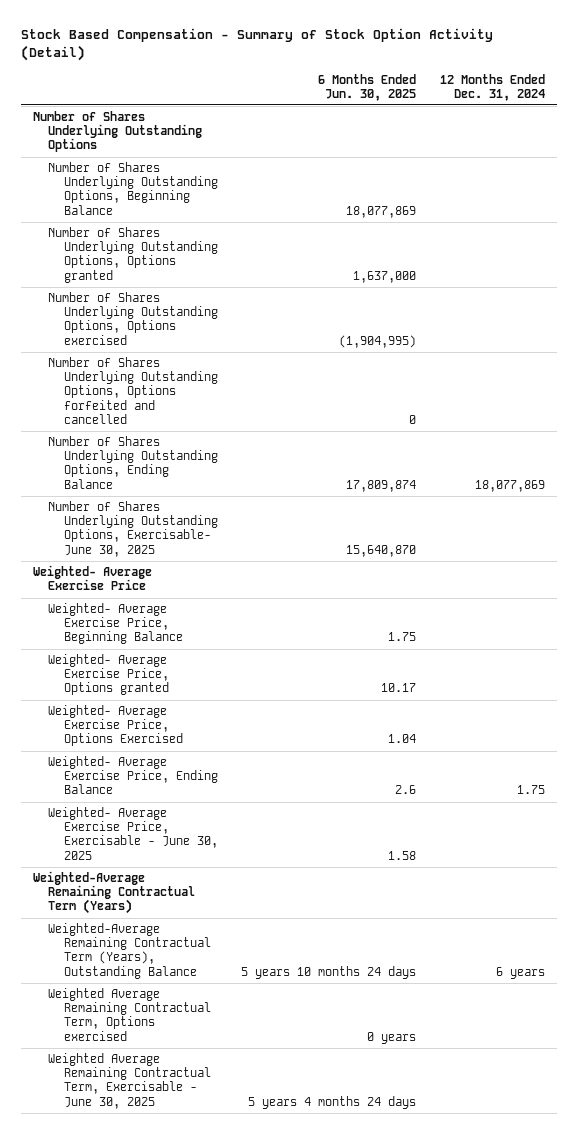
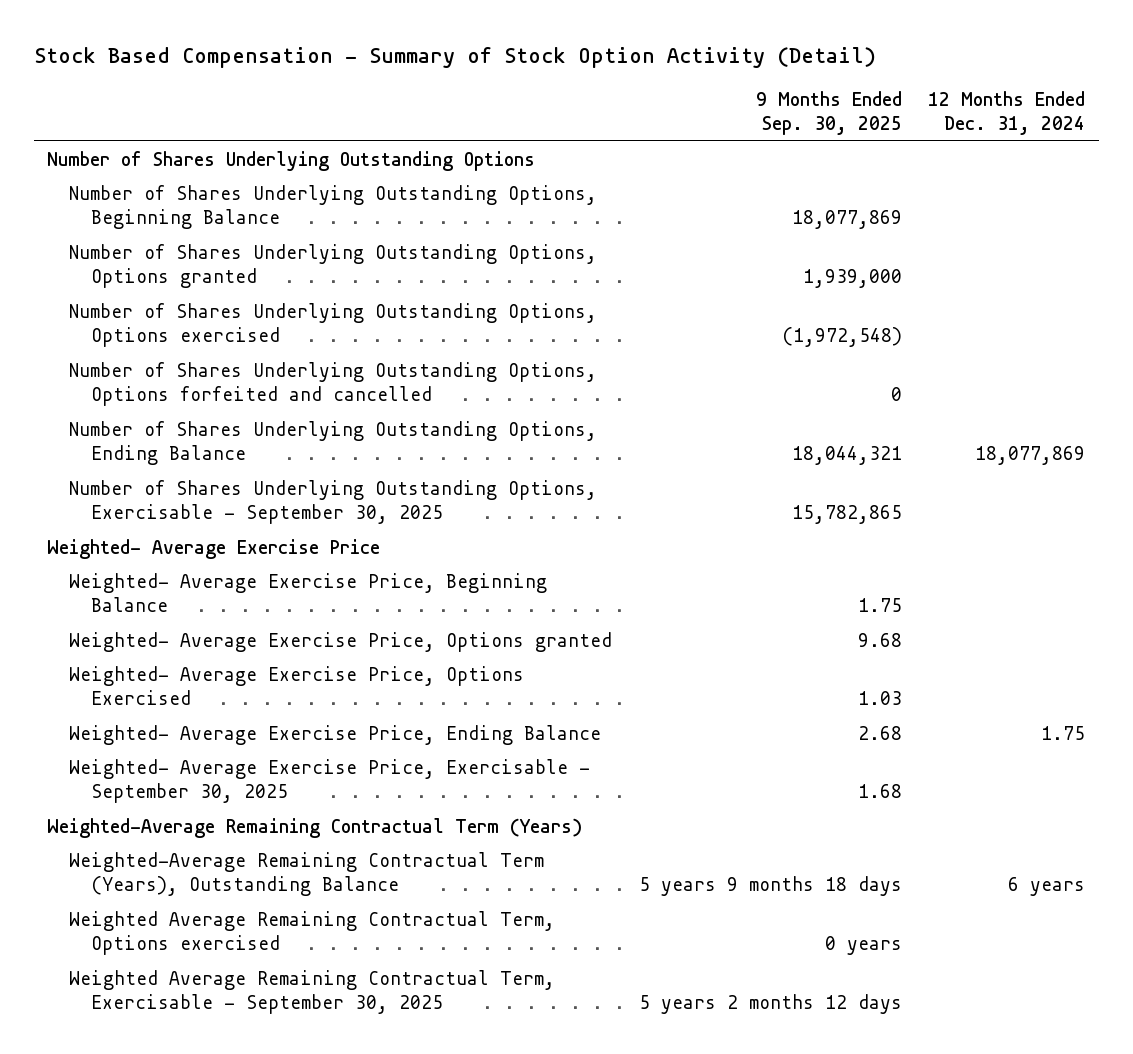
[318,73,417,101] 6 Months Ended Jun. 30, 2025 -> none
none -> [755,91,902,136] 9 Months Ended Sep. 30, 2025
[48,501,218,557] Number of Shares Underlying Outstanding Options, Exercisable- June 30, 2025 -> [69,479,598,524] Number of Shares Underlying Outstanding Options, Exercisable - September 30, 2025
[48,807,218,860] Weighted- Average Exercise Price, Exercisable - June 30, 2025 -> [69,758,591,803] Weighted- Average Exercise Price, Exercisable - September 30, 2025
[48,1053,211,1109] Weighted Average Remaining Contractual Term, Exercisable - June 30, 2025 -> [69,969,556,1014] Weighted Average Remaining Contractual Term, Exercisable - September 30, 2025

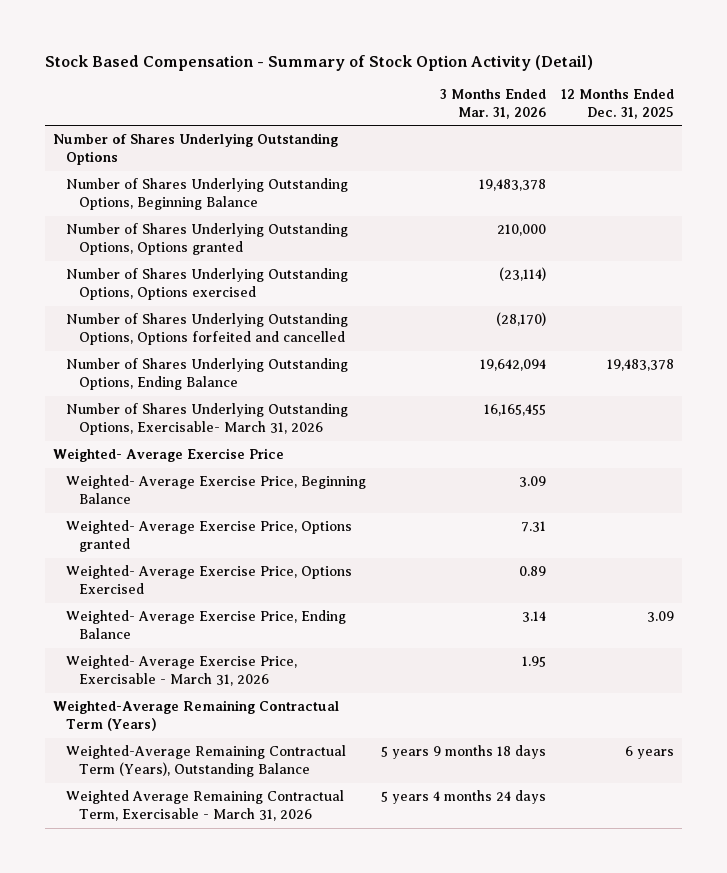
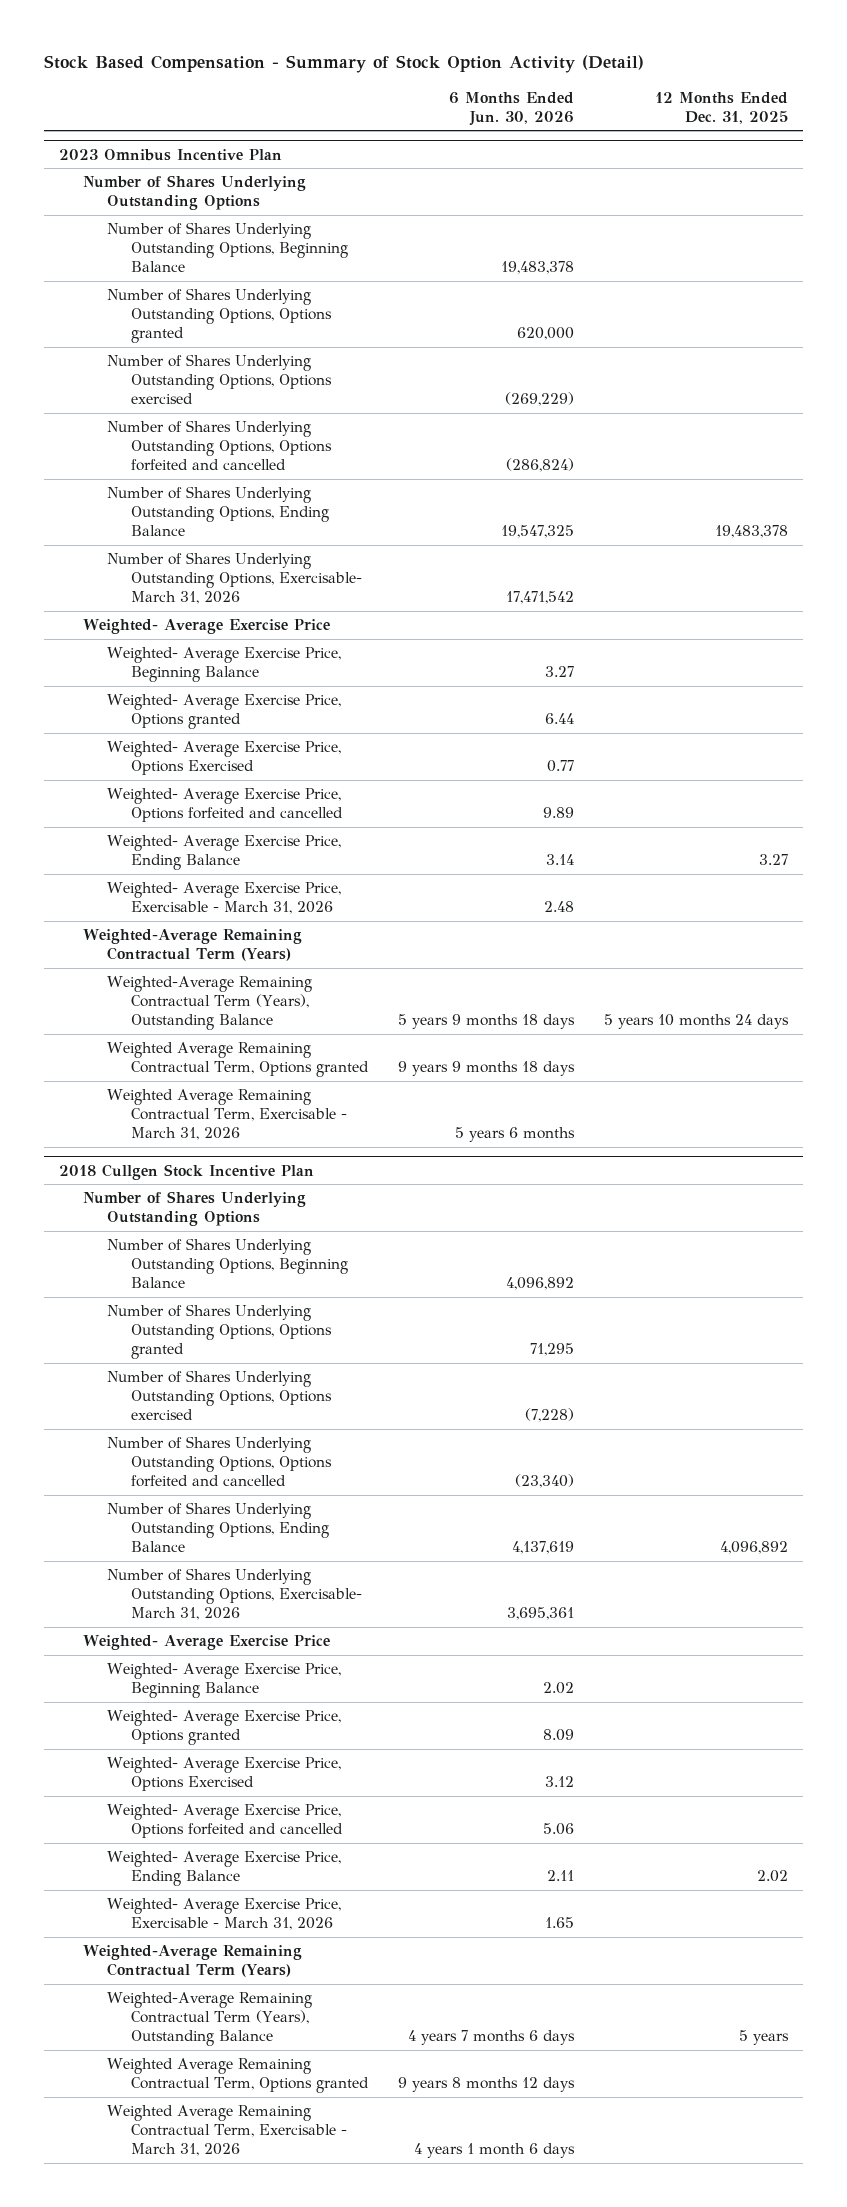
[440,88,547,119] 3 Months Ended Mar. 31, 2026 -> none
none -> [448,91,574,126] 6 Months Ended Jun. 30, 2026
none -> [59,148,283,161] 2023 Omnibus Incentive Plan
none -> [106,788,343,823] Weighted- Average Exercise Price, Options forfeited and cancelled
[647,611,675,623] 3.09 -> [758,854,788,866] 3.27
[625,746,675,760] 6 years -> [603,1014,789,1030] 5 years 10 months 24 days
none -> [106,1042,369,1078] Weighted Average Remaining Contractual Term, Options granted
none -> [59,1163,315,1180] 2018 Cullgen Stock Incentive Plan
none -> [82,1191,306,1227] Number of Shares Underlying Outstanding Options
none -> [106,1238,348,1289] Number of Shares Underlying Outstanding Options, Beginning Balance
none -> [106,1304,332,1360] Number of Shares Underlying Outstanding Options, Options granted
none -> [106,1370,332,1421] Number of Shares Underlying Outstanding Options, Options exercised
none -> [106,1436,332,1488] Number of Shares Underlying Outstanding Options, Options forfeited and cancelled
none -> [106,1502,329,1553] Number of Shares Underlying Outstanding Options, Ending Balance
none -> [106,1568,362,1621] Number of Shares Underlying Outstanding Options, Exercisable- March 31, 2026
none -> [82,1635,330,1651] Weighted- Average Exercise Price
none -> [106,1663,341,1699] Weighted- Average Exercise Price, Beginning Balance
none -> [106,1710,341,1746] Weighted- Average Exercise Price, Options granted
none -> [106,1757,341,1792] Weighted- Average Exercise Price, Options Exercised
none -> [106,1804,343,1839] Weighted- Average Exercise Price, Options forfeited and cancelled
none -> [106,1851,341,1887] Weighted- Average Exercise Price, Ending Balance
none -> [106,1898,341,1931] Weighted- Average Exercise Price, Exercisable - March 31, 2026
none -> [82,1945,302,1978] Weighted-Average Remaining Contractual Term (Years)
none -> [106,1992,312,2047] Weighted-Average Remaining Contractual Term (Years), Outstanding Balance
none -> [106,2058,369,2094] Weighted Average Remaining Contractual Term, Options granted
none -> [106,2105,347,2157] Weighted Average Remaining Contractual Term, Exercisable - March 31, 2026

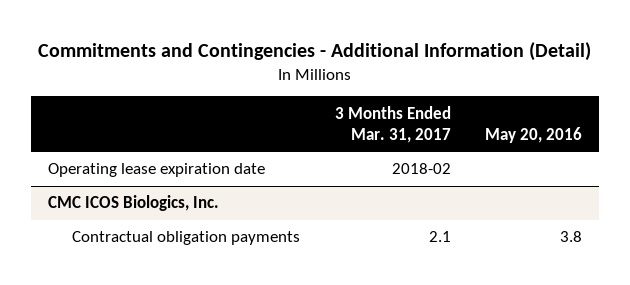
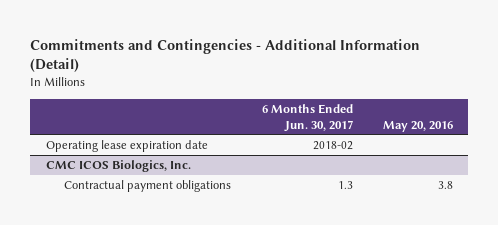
[334,105,451,143] 3 Months Ended Mar. 31, 2017 -> none
none -> [261,103,353,132] 6 Months Ended Jun. 30, 2017
[72,231,301,246] Contractual obligation payments -> [64,179,232,192] Contractual payment obligations

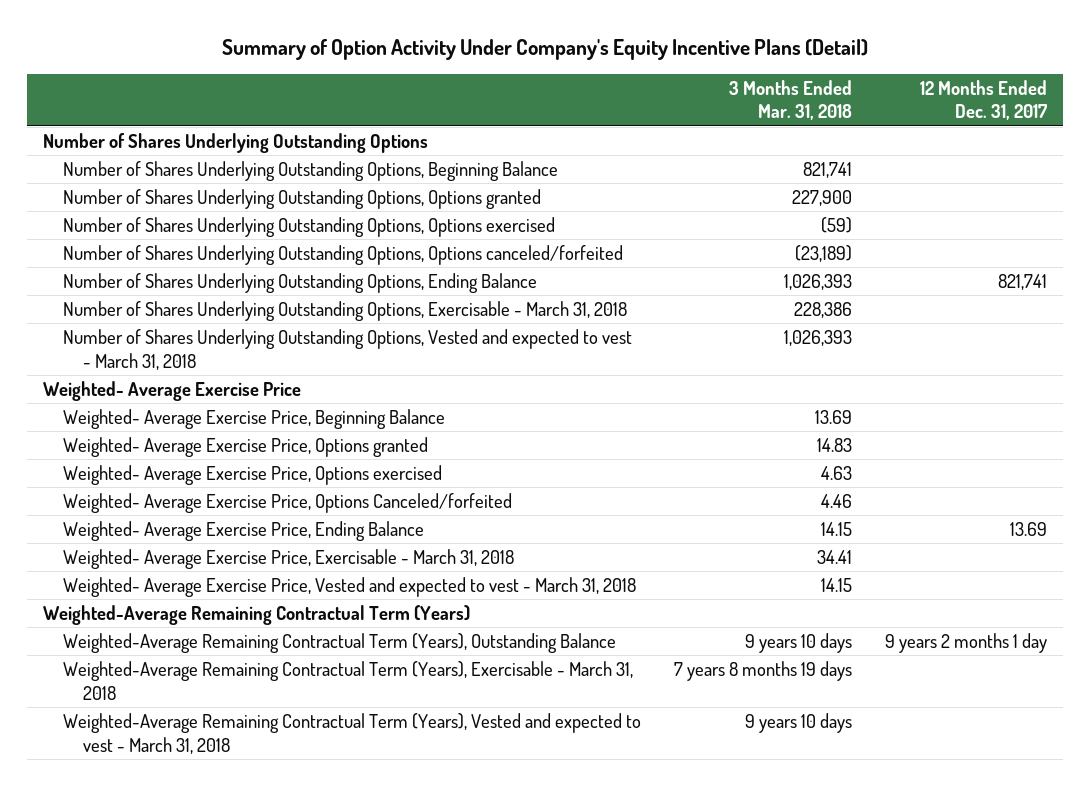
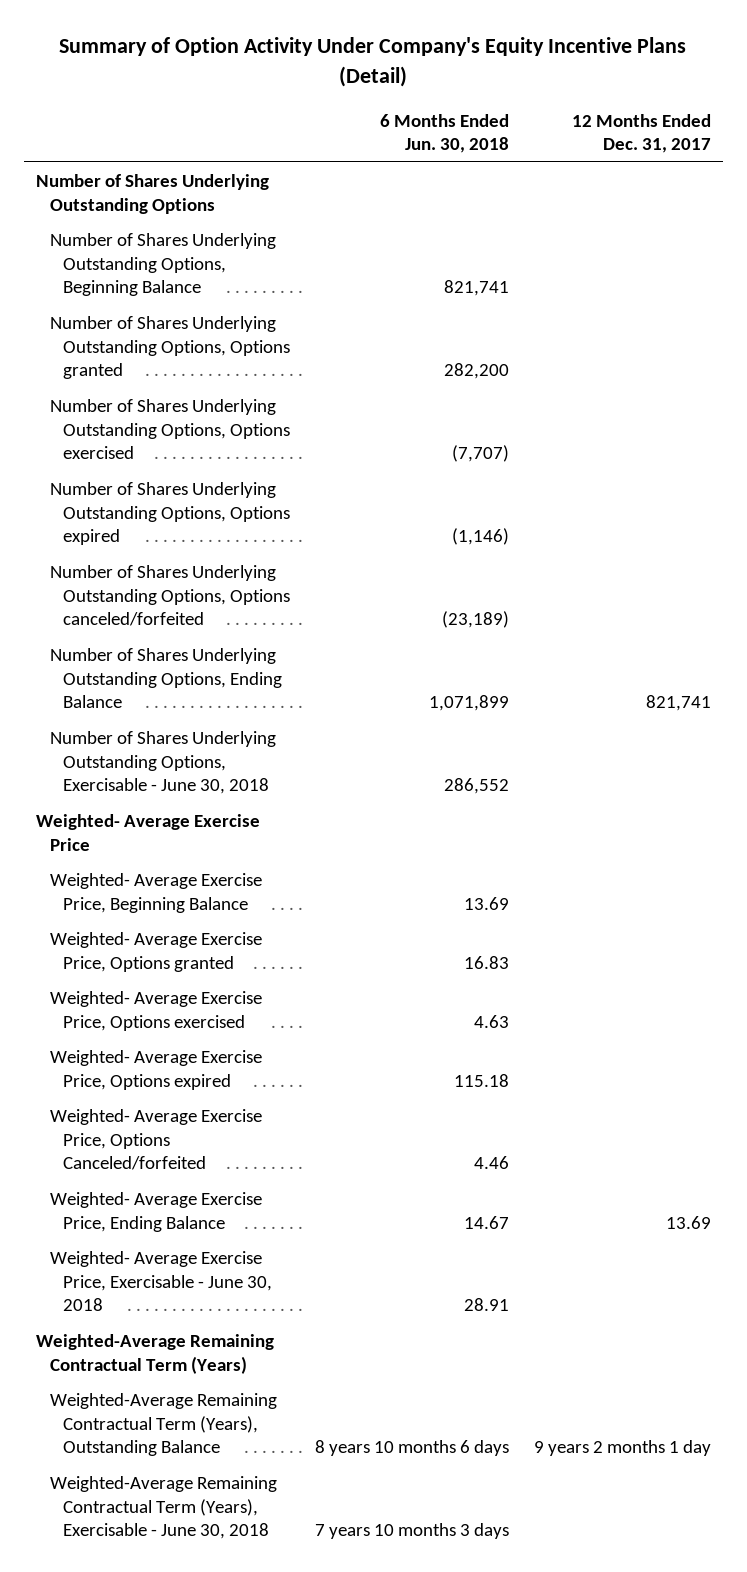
[728,79,852,121] 3 Months Ended Mar. 31, 2018 -> none
none -> [379,113,509,153] 6 Months Ended Jun. 30, 2018
none -> [49,482,291,545] Number of Shares Underlying Outstanding Options, Options expired
[62,328,632,370] Number of Shares Underlying Outstanding Options, Vested and expected to vest - March 31, 2018 -> none
[62,300,627,321] Number of Shares Underlying Outstanding Options, Exercisable - March 31, 2018 -> [49,731,276,794] Number of Shares Underlying Outstanding Options, Exercisable - June 30, 2018
none -> [49,1050,262,1090] Weighted- Average Exercise Price, Options expired
[62,576,636,597] Weighted- Average Exercise Price, Vested and expected to vest - March 31, 2018 -> none
[62,548,514,569] Weighted- Average Exercise Price, Exercisable - March 31, 2018 -> [49,1251,273,1311] Weighted- Average Exercise Price, Exercisable - June 30, 2018
[62,712,641,754] Weighted-Average Remaining Contractual Term (Years), Vested and expected to vest - March 31, 2018 -> none
[62,660,633,700] Weighted-Average Remaining Contractual Term (Years), Exercisable - March 31, 2018 -> [49,1476,277,1539] Weighted-Average Remaining Contractual Term (Years), Exercisable - June 30, 2018

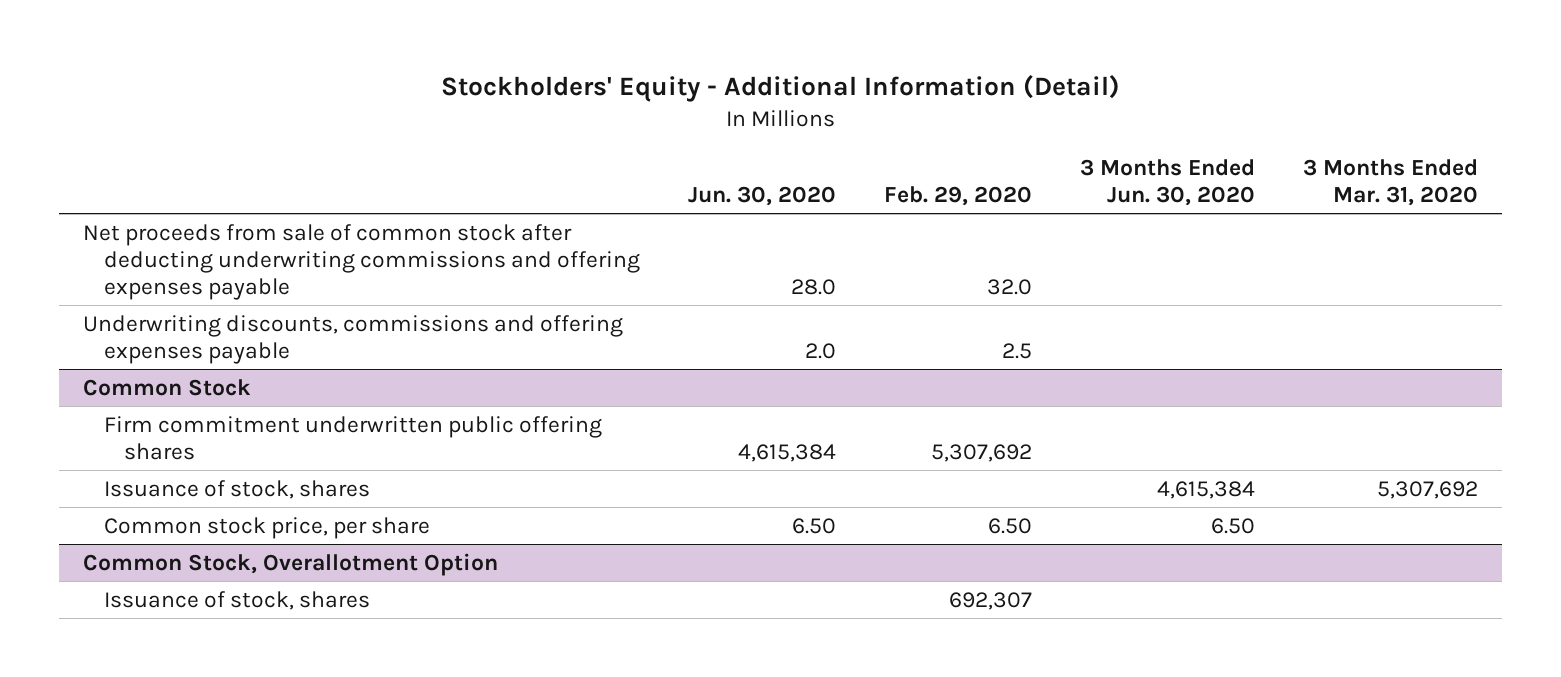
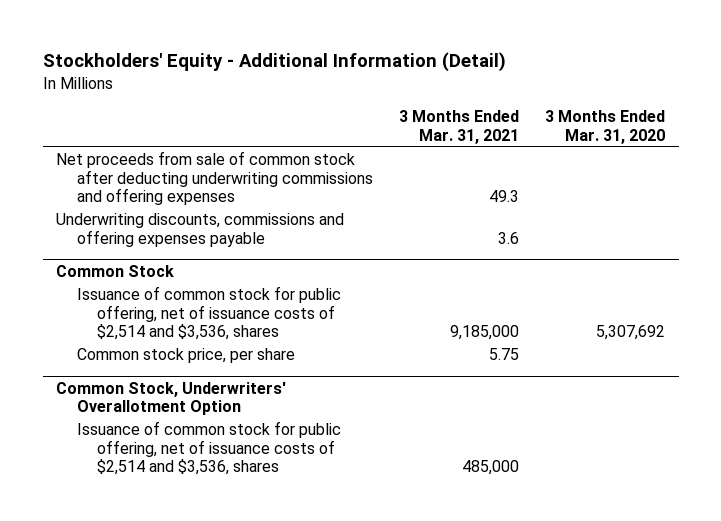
[687,186,836,207] Jun. 30, 2020 -> none
[883,186,1032,207] Feb. 29, 2020 -> none
[1079,158,1255,207] 3 Months Ended Jun. 30, 2020 -> none
none -> [399,110,520,144] 3 Months Ended Mar. 31, 2021
[83,223,640,301] Net proceeds from sale of common stock after deducting underwriting commissions and offering expenses payable -> [56,151,373,206] Net proceeds from sale of common stock after deducting underwriting commissions and offering expenses
[103,415,602,460] Firm commitment underwritten public offering shares -> none
[103,479,370,499] Issuance of stock, shares -> [76,286,341,341] Issuance of common stock for public offering, net of issuance costs of $2,514 and $3,536, shares
[83,552,499,576] Common Stock, Overallotment Option -> [56,381,287,415] Common Stock, Underwriters' Overallotment Option
[103,590,370,610] Issuance of stock, shares -> [76,421,341,476] Issuance of common stock for public offering, net of issuance costs of $2,514 and $3,536, shares

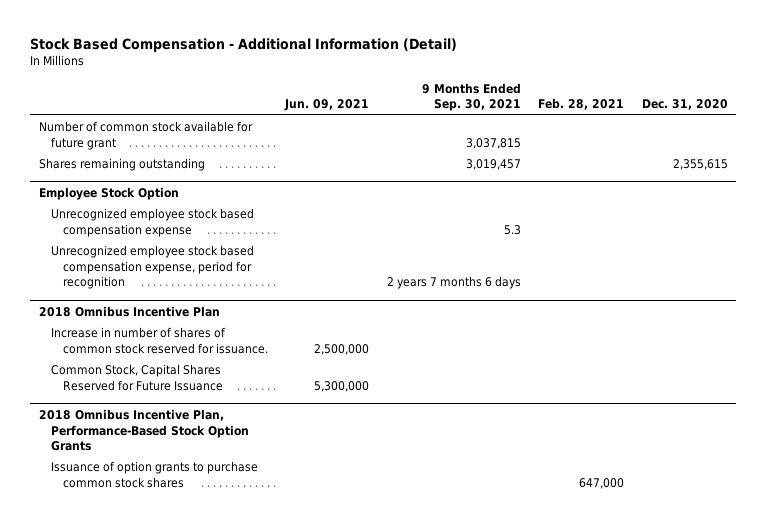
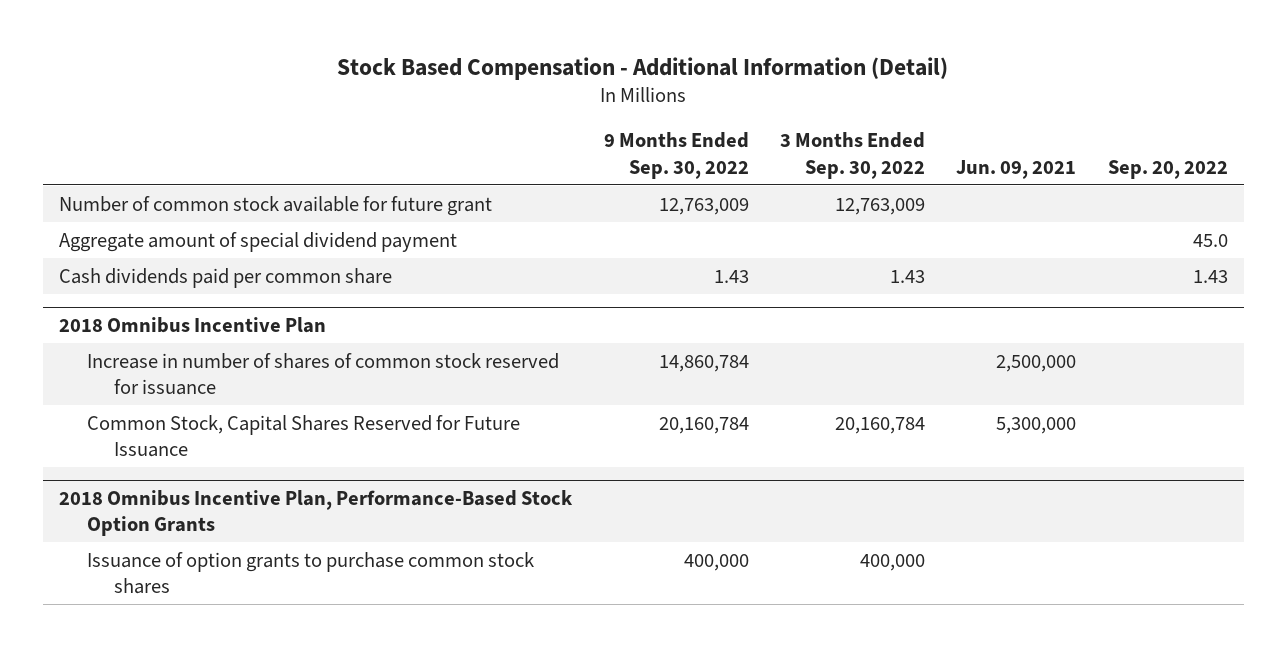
[421,82,521,112] 9 Months Ended Sep. 30, 2021 -> none
[538,98,625,111] Feb. 28, 2021 -> none
[641,99,728,111] Dec. 31, 2020 -> none
none -> [603,132,749,179] 9 Months Ended Sep. 30, 2022
none -> [779,132,925,179] 3 Months Ended Sep. 30, 2022
none -> [1107,159,1228,179] Sep. 20, 2022
[38,158,205,172] Shares remaining outstanding -> none
[38,186,179,200] Employee Stock Option -> none
[50,208,254,237] Unrecognized employee stock based compensation expense -> none
[50,245,254,290] Unrecognized employee stock based compensation expense, period for recognition -> none
none -> [59,231,458,252] Aggregate amount of special dividend payment
none -> [59,267,393,288] Cash dividends paid per common share
[50,327,268,354] Increase in number of shares of common stock reserved for issuance. -> [86,352,559,395] Increase in number of shares of common stock reserved for issuance

